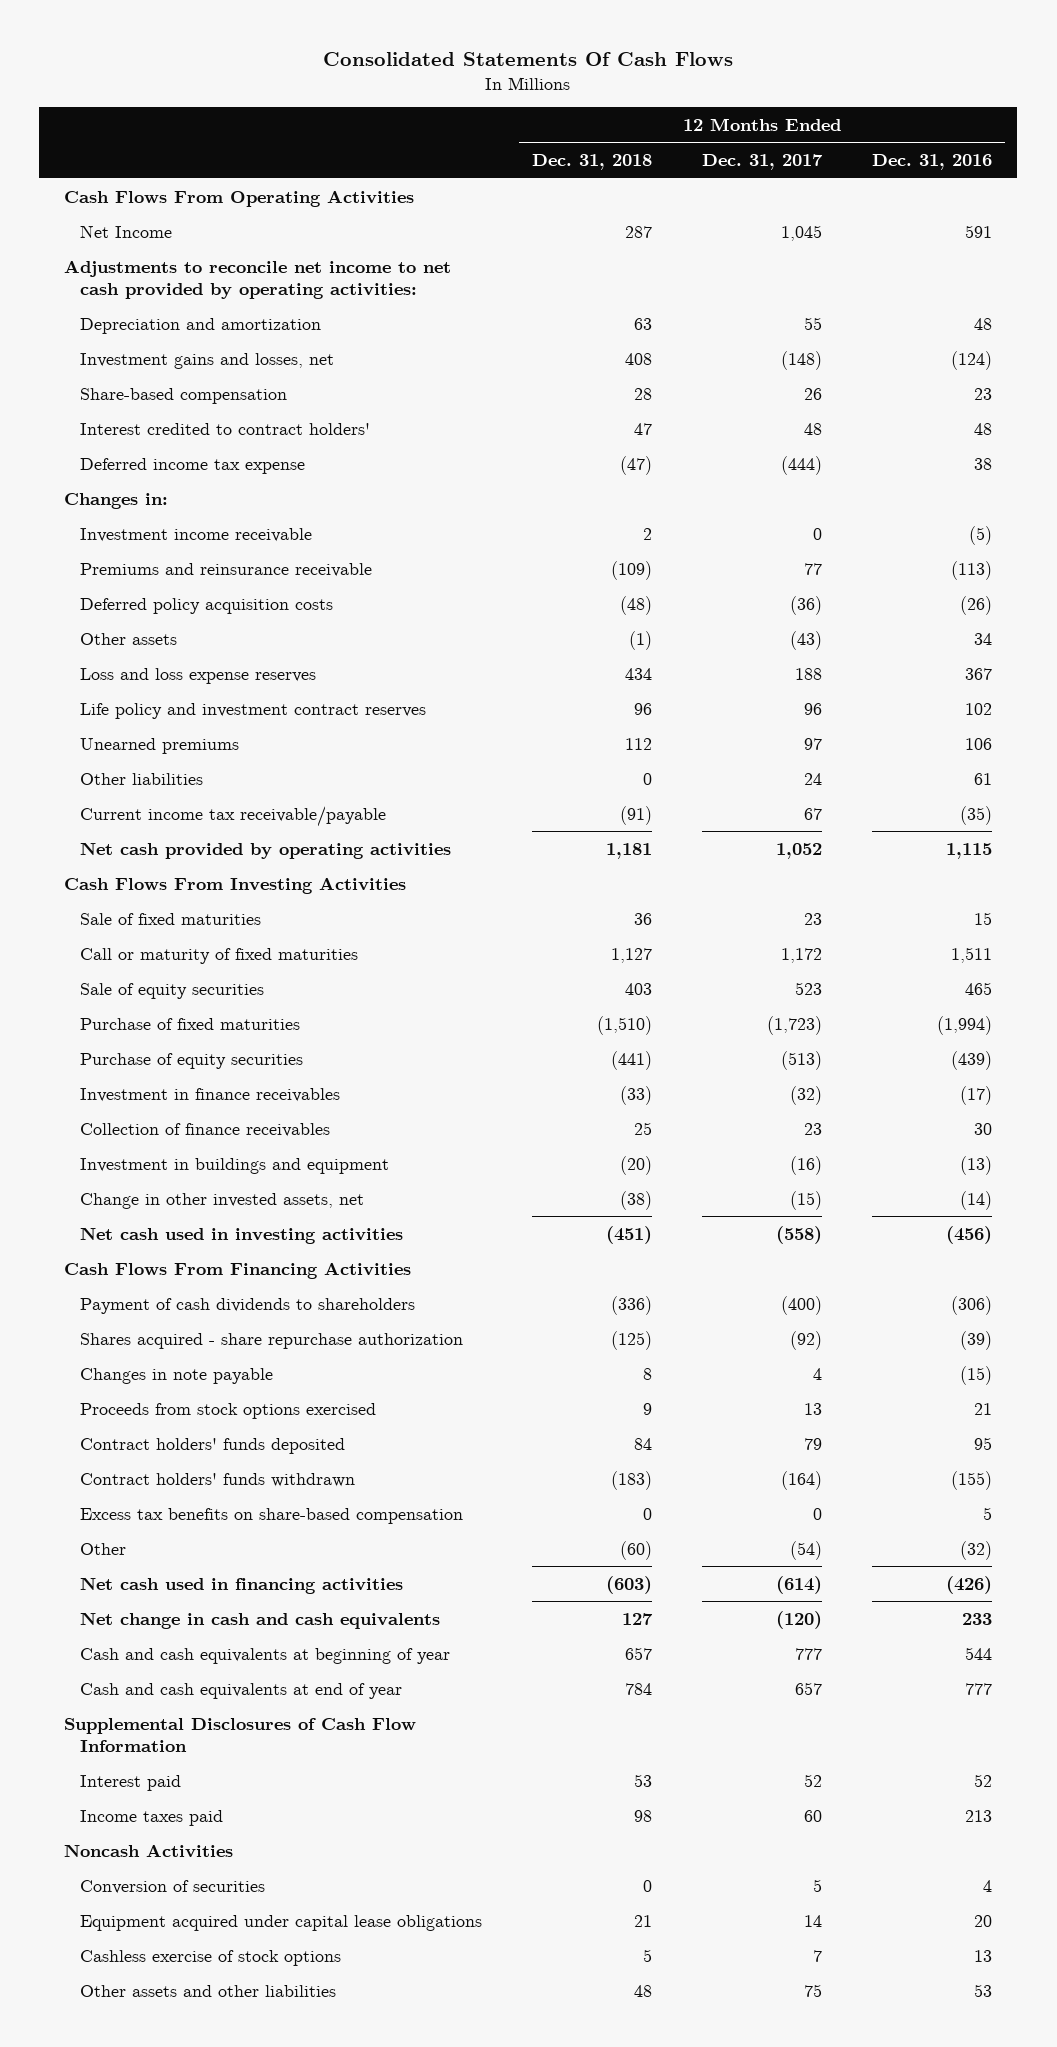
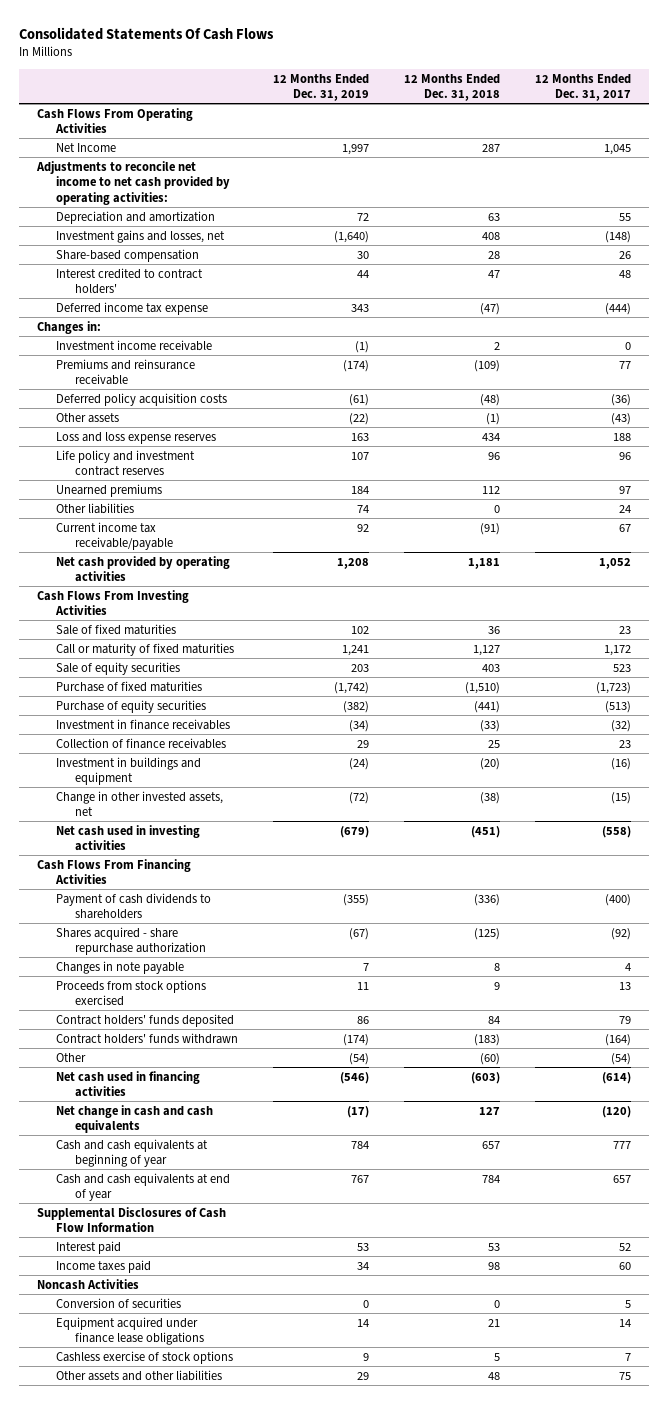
[872,153,993,170] Dec. 31, 2016 -> none
none -> [273,73,370,102] 12 Months Ended Dec. 31, 2019
[79,1507,463,1524] Excess tax benefits on share-based compensation -> none
[79,1914,482,1931] Equipment acquired under capital lease obligations -> [56,1316,205,1346] Equipment acquired under finance lease obligations

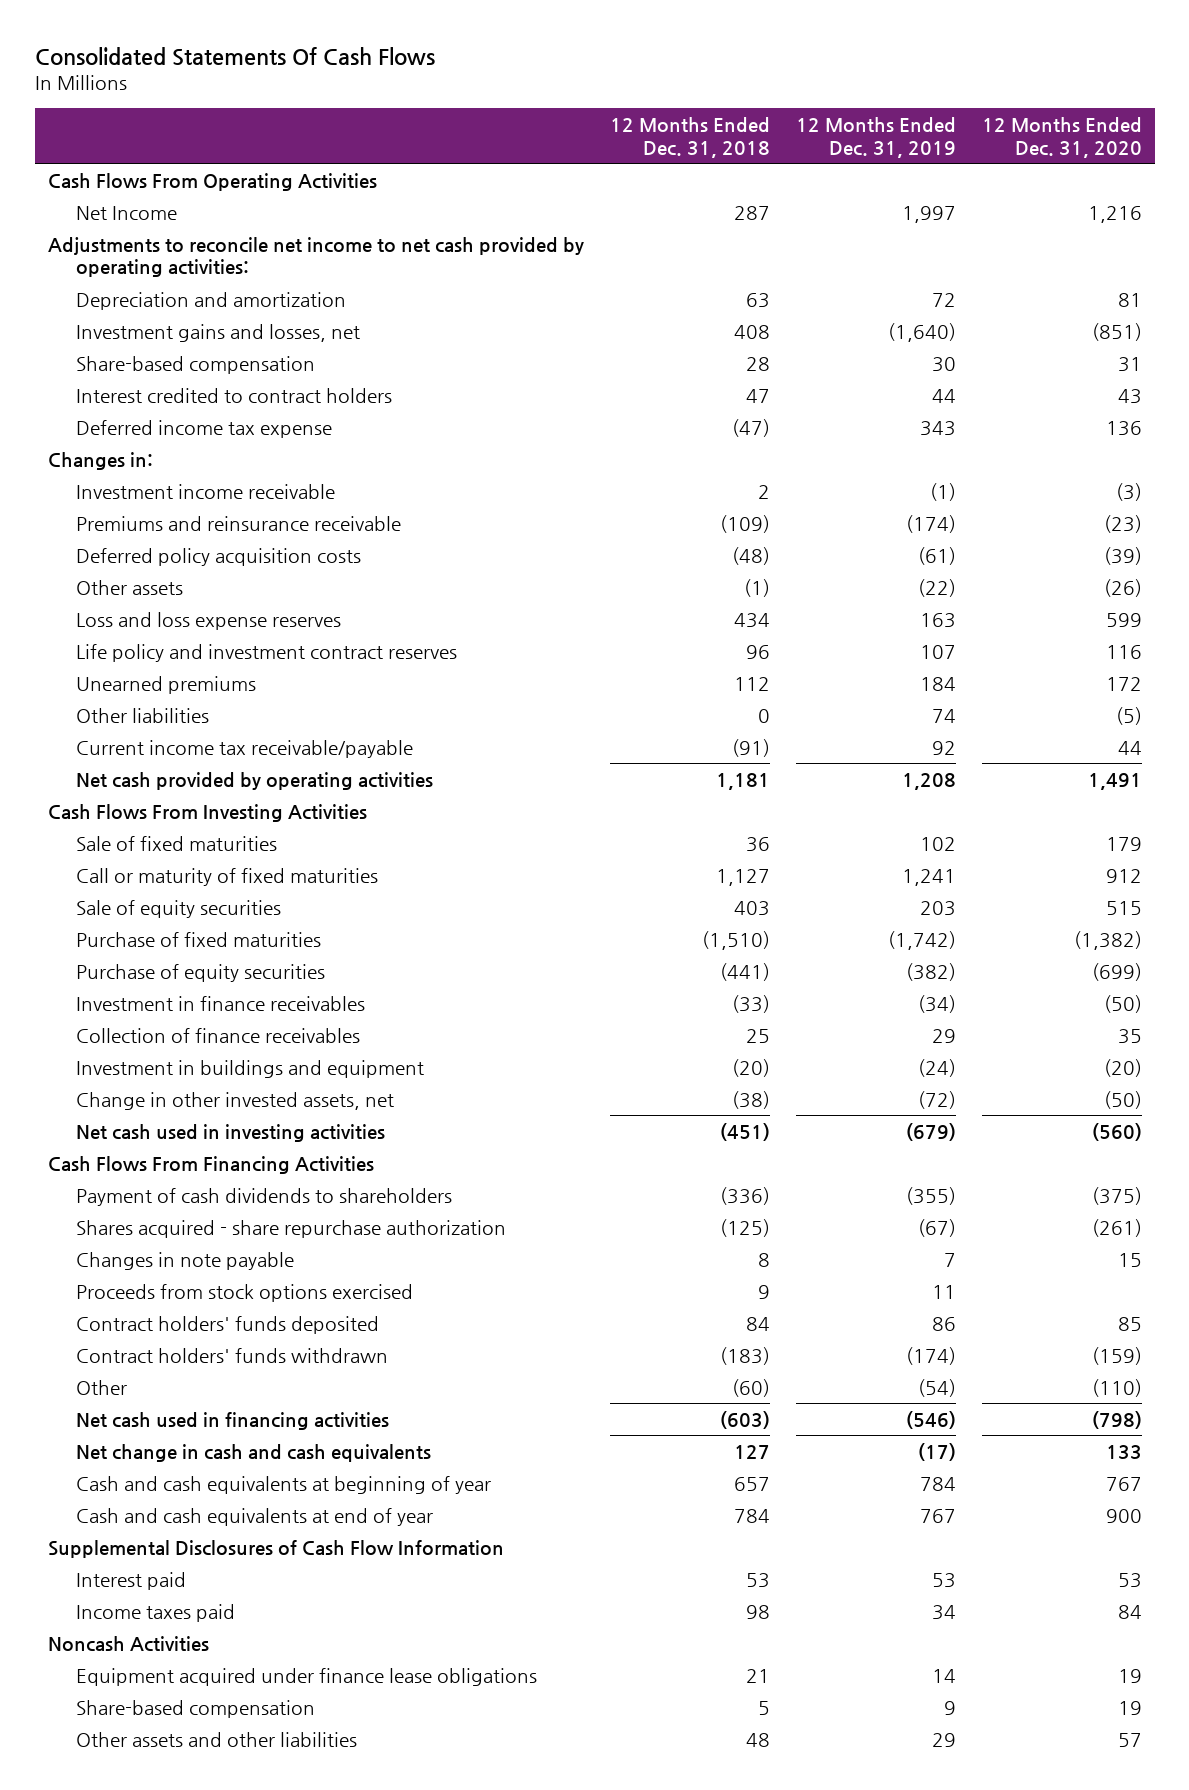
[535,73,632,102] 12 Months Ended Dec. 31, 2017 -> none
none -> [981,116,1142,158] 12 Months Ended Dec. 31, 2020
[56,267,204,295] Interest credited to contract holders' -> [76,387,393,403] Interest credited to contract holders
[56,1297,182,1308] Conversion of securities -> none
[56,1350,234,1364] Cashless exercise of stock options -> none
none -> [76,1699,316,1718] Share-based compensation

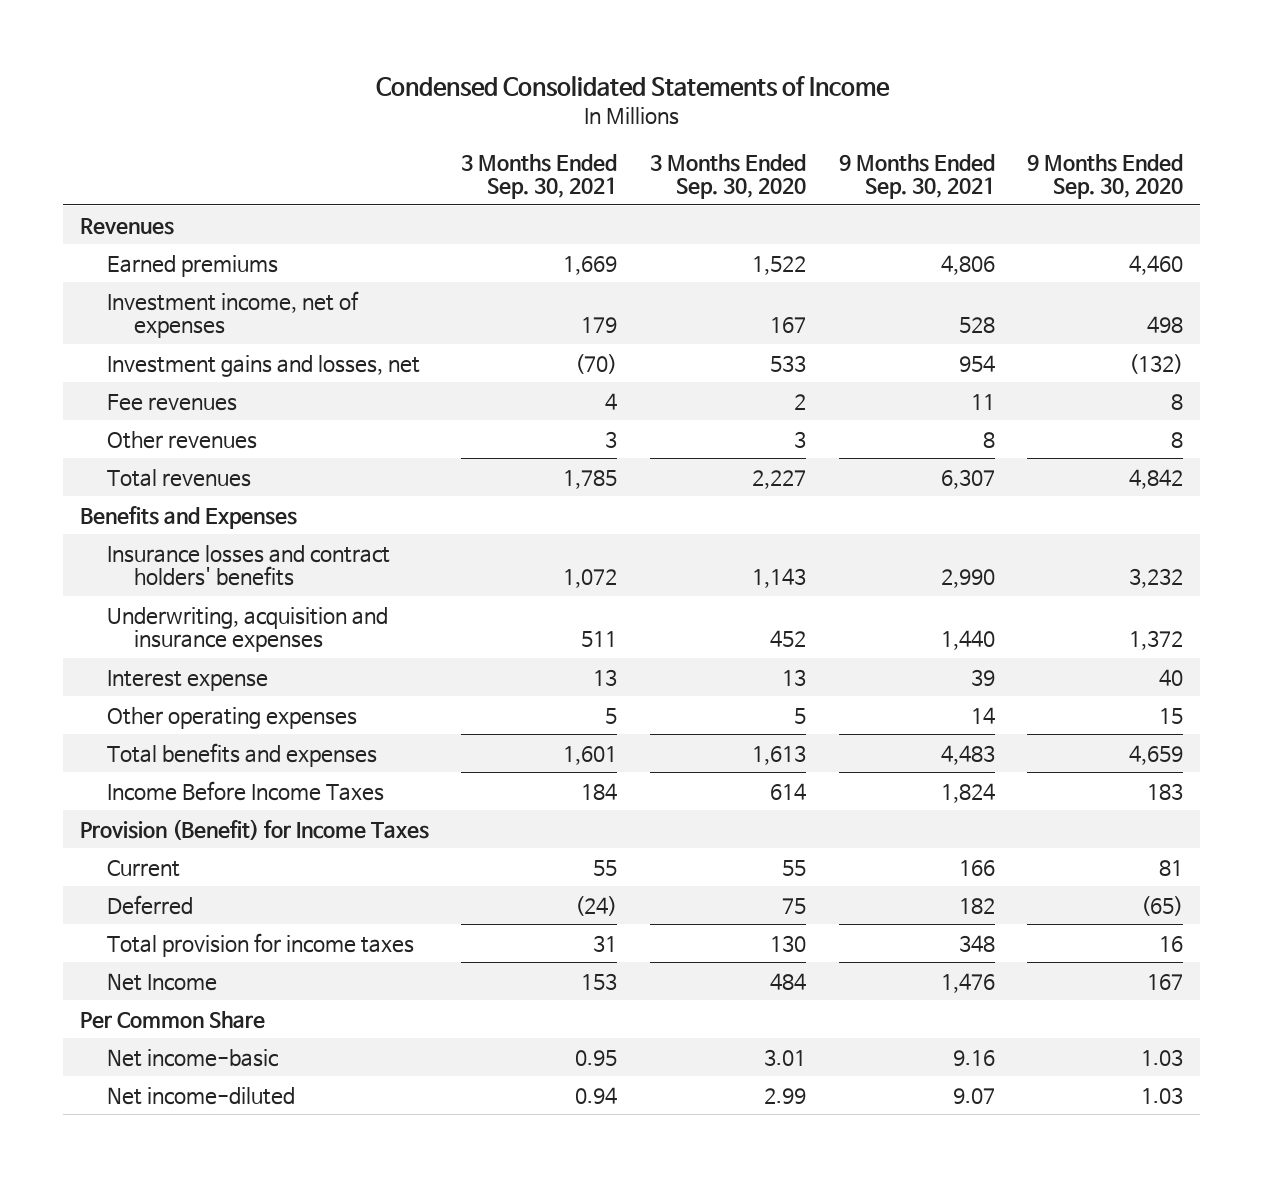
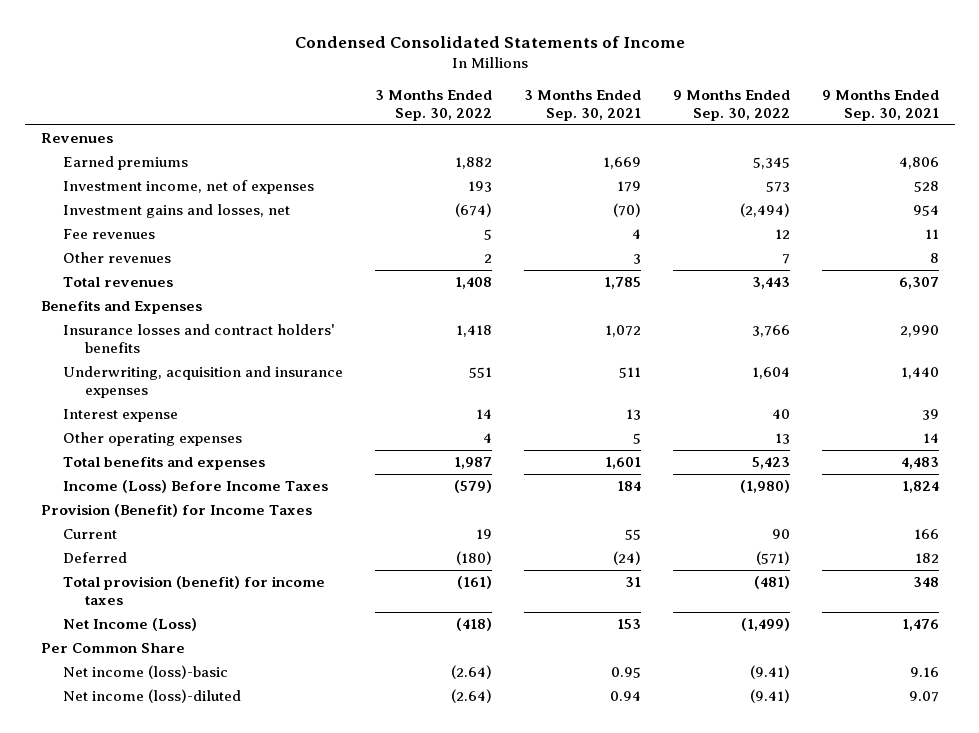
[649,153,806,200] 3 Months Ended Sep. 30, 2020 -> none
[1027,153,1184,200] 9 Months Ended Sep. 30, 2020 -> none
none -> [374,90,492,121] 3 Months Ended Sep. 30, 2022
none -> [672,90,790,121] 9 Months Ended Sep. 30, 2022
[106,780,384,801] Income Before Income Taxes -> [63,480,329,494] Income (Loss) Before Income Taxes
[106,932,414,957] Total provision for income taxes -> [63,576,326,605] Total provision (benefit) for income taxes
[106,972,217,991] Net Income -> [63,618,198,632] Net Income (Loss)
[106,1048,278,1067] Net income-basic -> [63,665,229,680] Net income (loss)-basic
[106,1086,295,1105] Net income-diluted -> [63,689,242,704] Net income (loss)-diluted

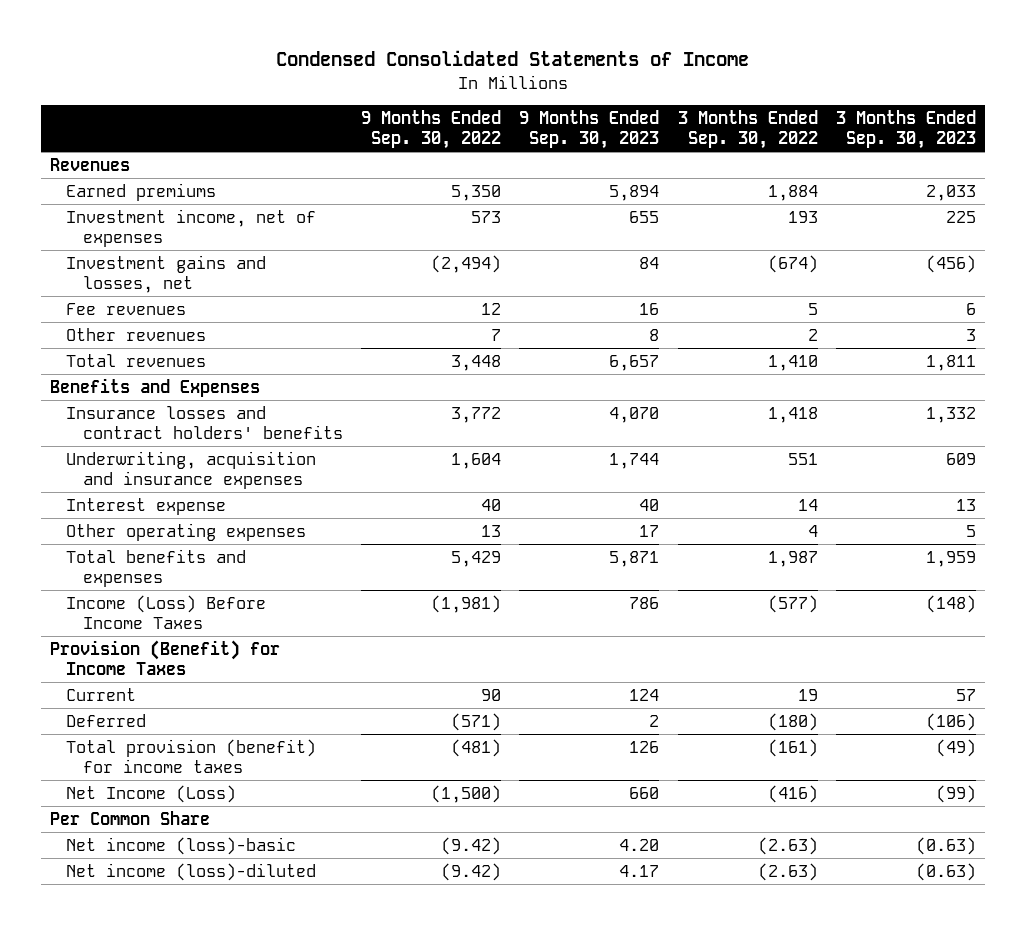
[523,90,641,121] 3 Months Ended Sep. 30, 2021 -> none
[821,90,939,121] 9 Months Ended Sep. 30, 2021 -> none
none -> [519,109,660,149] 9 Months Ended Sep. 30, 2023
none -> [835,109,976,149] 3 Months Ended Sep. 30, 2023
[454,157,492,170] 1,882 -> [767,184,818,201] 1,884
[752,157,790,170] 5,345 -> [450,184,501,201] 5,350
[454,277,492,290] 1,408 -> [767,354,818,371] 1,410
[751,277,790,290] 3,443 -> [450,354,501,371] 3,448
[751,325,790,338] 3,766 -> [450,406,501,423] 3,772
[751,457,790,470] 5,423 -> [450,550,501,567] 5,429
[453,480,492,494] (579) -> [767,594,818,613] (577)
[739,480,790,494] (1,980) -> [430,594,501,613] (1,981)
[455,618,492,632] (418) -> [767,784,818,803] (416)
[740,618,790,632] (1,499) -> [430,784,501,803] (1,500)
[450,665,492,680] (2.64) -> [757,836,818,855] (2.63)
[749,665,790,680] (9.41) -> [440,836,501,855] (9.42)
[450,689,492,704] (2.64) -> [757,862,818,881] (2.63)
[749,689,790,704] (9.41) -> [440,862,501,881] (9.42)

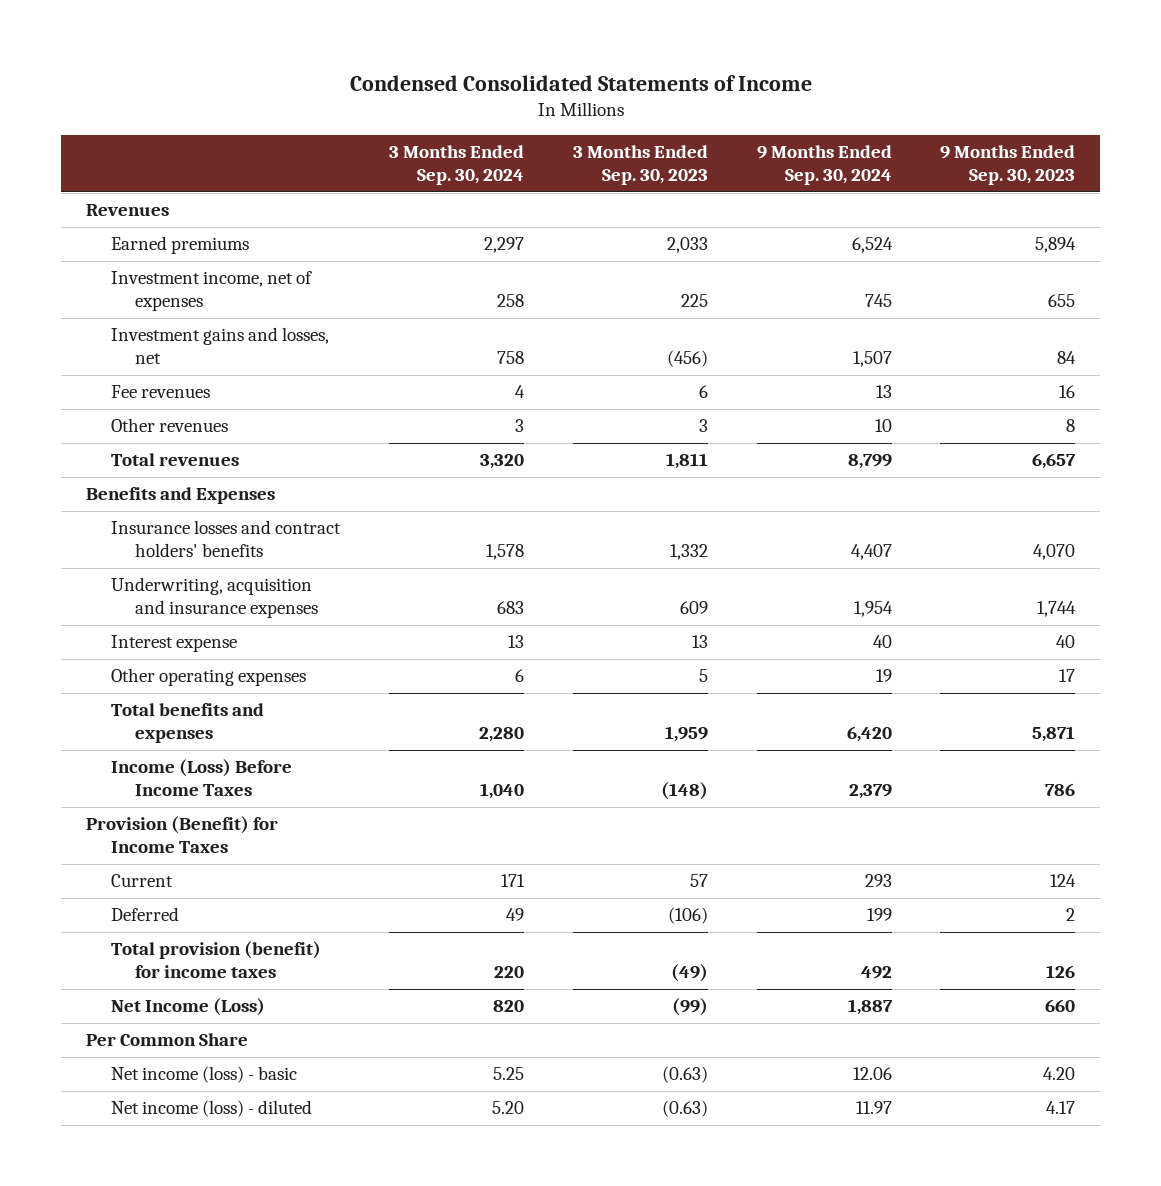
[360,109,501,149] 9 Months Ended Sep. 30, 2022 -> none
[677,109,818,149] 3 Months Ended Sep. 30, 2022 -> none
none -> [388,145,524,186] 3 Months Ended Sep. 30, 2024
none -> [756,145,892,186] 9 Months Ended Sep. 30, 2024
[66,836,297,855] Net income (loss)-basic -> [110,1066,297,1084] Net income (loss) - basic
[66,862,317,881] Net income (loss)-diluted -> [110,1100,312,1118] Net income (loss) - diluted

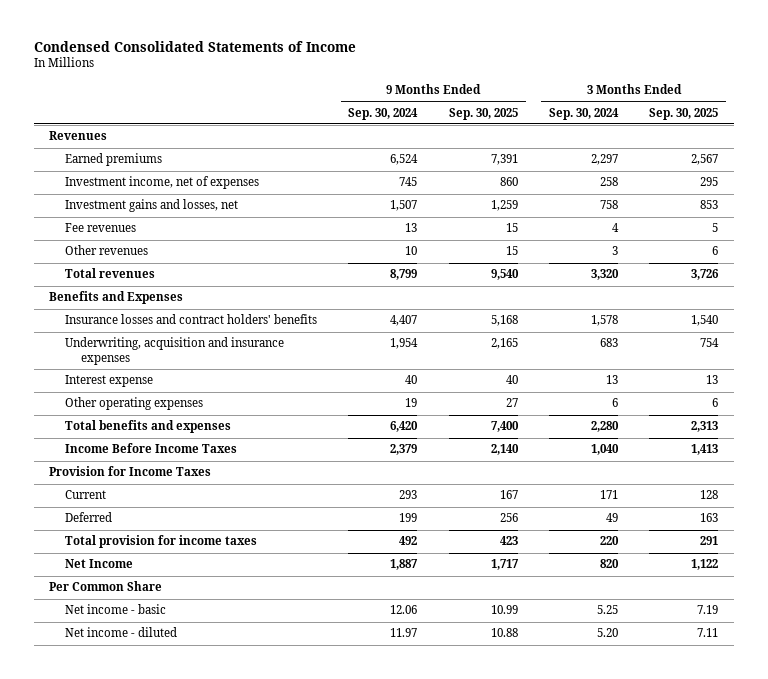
[572,145,708,186] 3 Months Ended Sep. 30, 2023 -> none
[940,145,1076,186] 9 Months Ended Sep. 30, 2023 -> none
none -> [448,107,518,120] Sep. 30, 2025
none -> [649,107,719,120] Sep. 30, 2025
[110,759,292,797] Income (Loss) Before Income Taxes -> [65,443,238,454] Income Before Income Taxes
[85,816,278,854] Provision (Benefit) for Income Taxes -> [49,466,212,477] Provision for Income Taxes
[110,941,321,979] Total provision (benefit) for income taxes -> [65,535,258,549] Total provision for income taxes
[110,998,265,1017] Net Income (Loss) -> [65,559,134,569] Net Income
[110,1066,297,1084] Net income (loss) - basic -> [65,604,167,615] Net income - basic
[110,1100,312,1118] Net income (loss) - diluted -> [65,627,178,638] Net income - diluted

